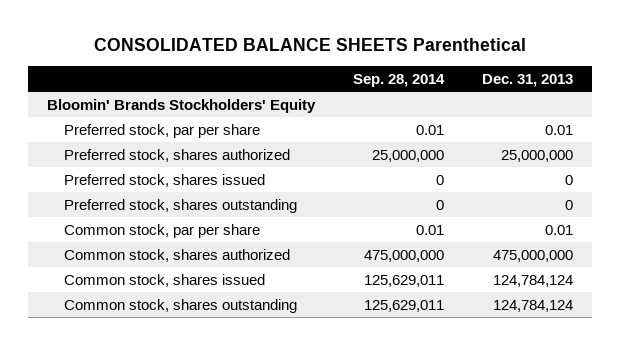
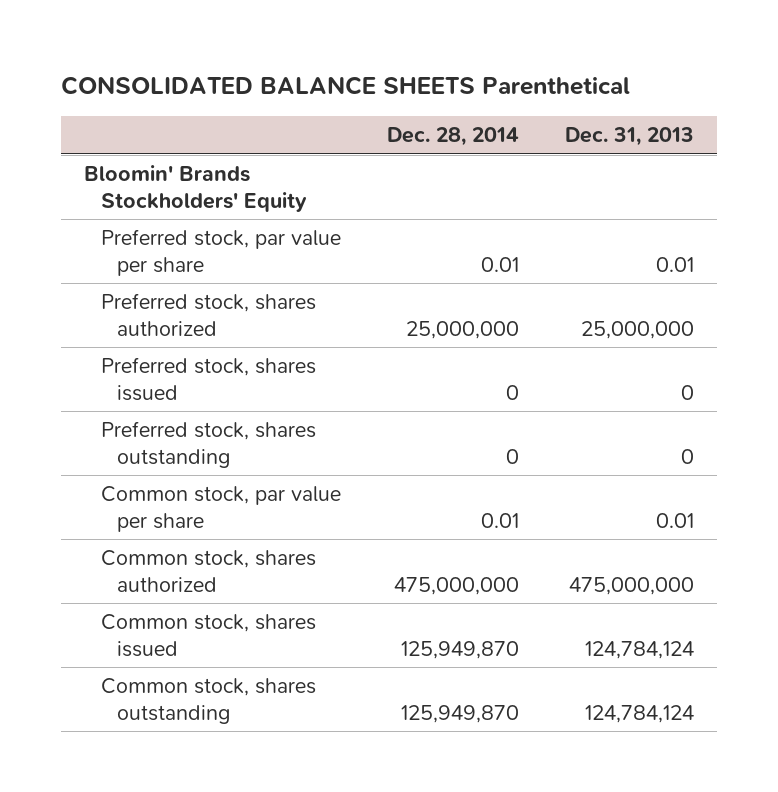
[352,74,445,88] Sep. 28, 2014 -> none
none -> [386,126,519,146] Dec. 28, 2014
[63,123,260,138] Preferred stock, par per share -> [100,229,341,276] Preferred stock, par value per share
[63,223,260,238] Common stock, par per share -> [100,486,341,532] Common stock, par value per share

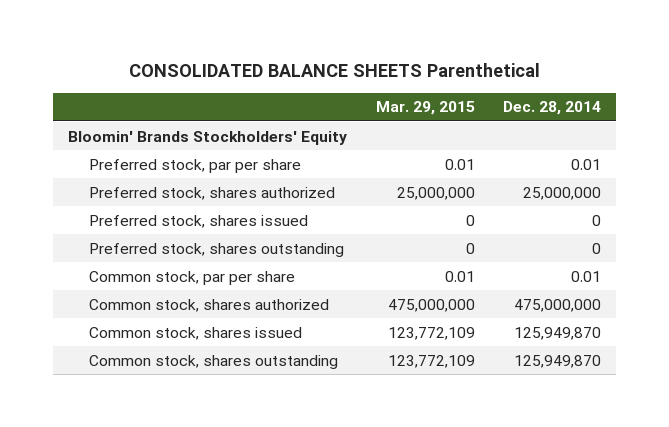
[565,126,695,146] Dec. 31, 2013 -> none
none -> [375,101,475,116] Mar. 29, 2015
[100,229,341,276] Preferred stock, par value per share -> [88,158,301,173] Preferred stock, par per share
[100,486,341,532] Common stock, par value per share -> [88,270,295,285] Common stock, par per share

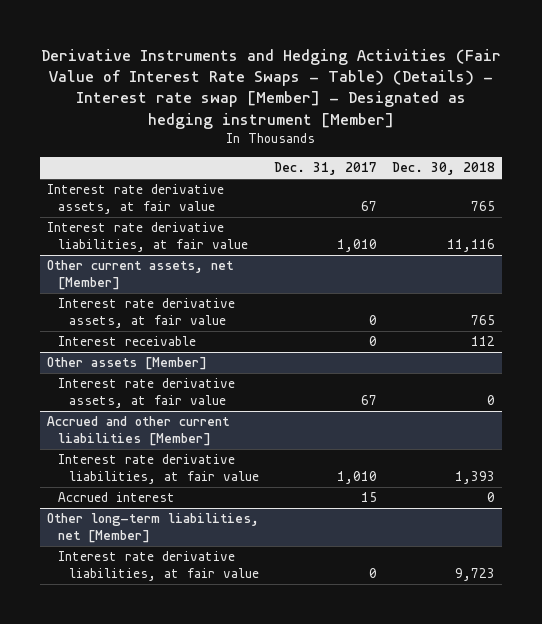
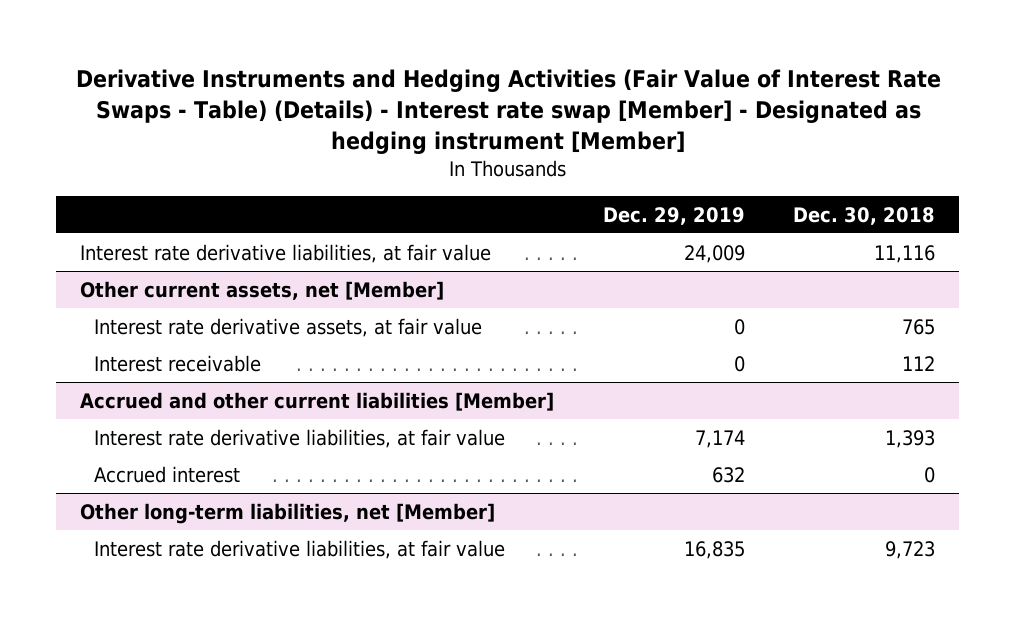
[274,162,378,176] Dec. 31, 2017 -> none
none -> [602,206,745,225] Dec. 29, 2019
[46,184,224,214] Interest rate derivative assets, at fair value -> none
[46,357,207,371] Other assets [Member] -> none
[58,378,236,408] Interest rate derivative assets, at fair value -> none

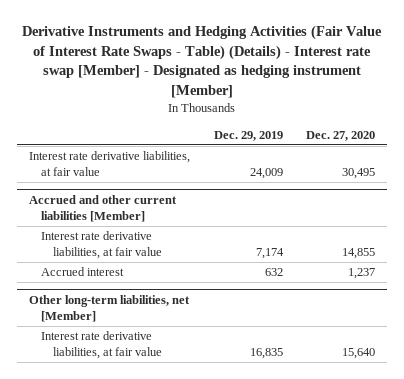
[792,206,935,225] Dec. 30, 2018 -> none
none -> [306,130,376,141] Dec. 27, 2020
[80,280,445,300] Other current assets, net [Member] -> none
[94,317,483,337] Interest rate derivative assets, at fair value -> none
[94,354,262,372] Interest receivable -> none

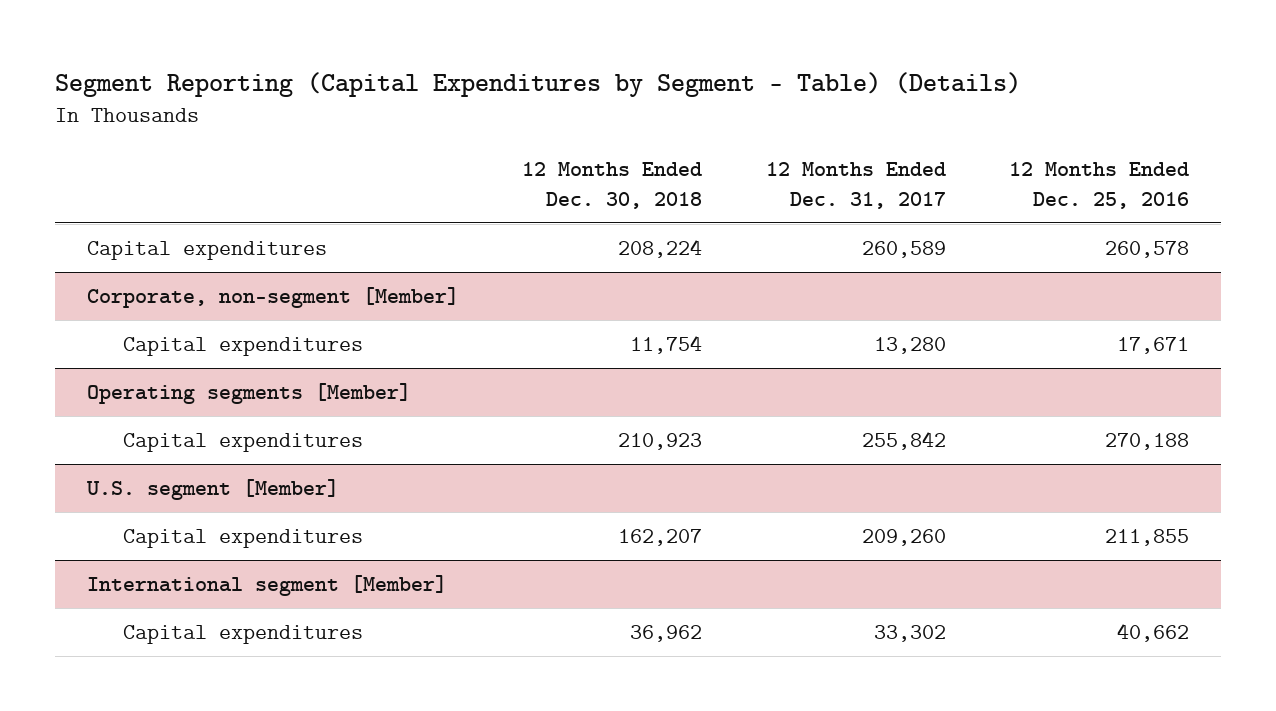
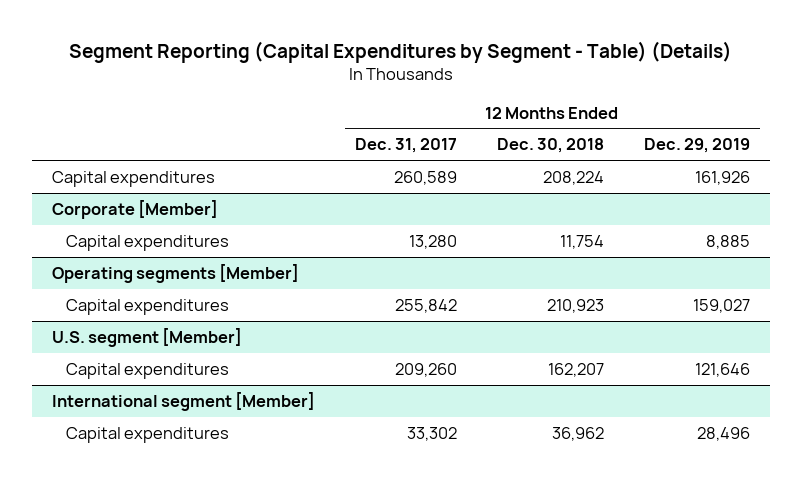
[1008,162,1189,209] 12 Months Ended Dec. 25, 2016 -> none
none -> [643,138,750,154] Dec. 29, 2019
[86,286,459,308] Corporate, non-segment [Member] -> [52,199,219,219] Corporate [Member]

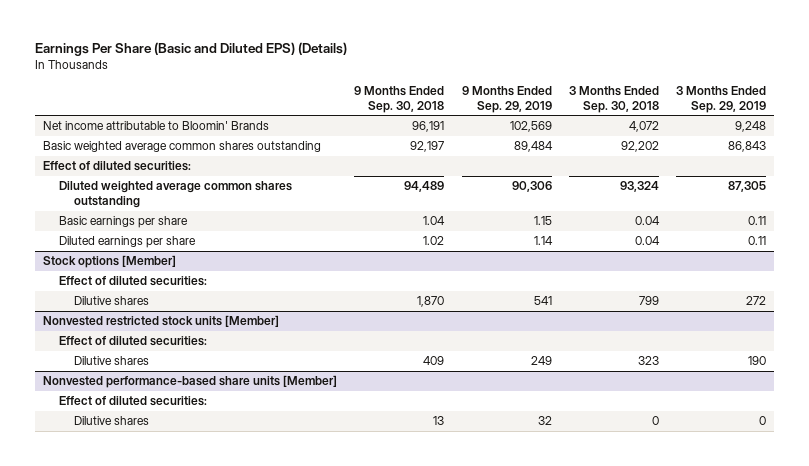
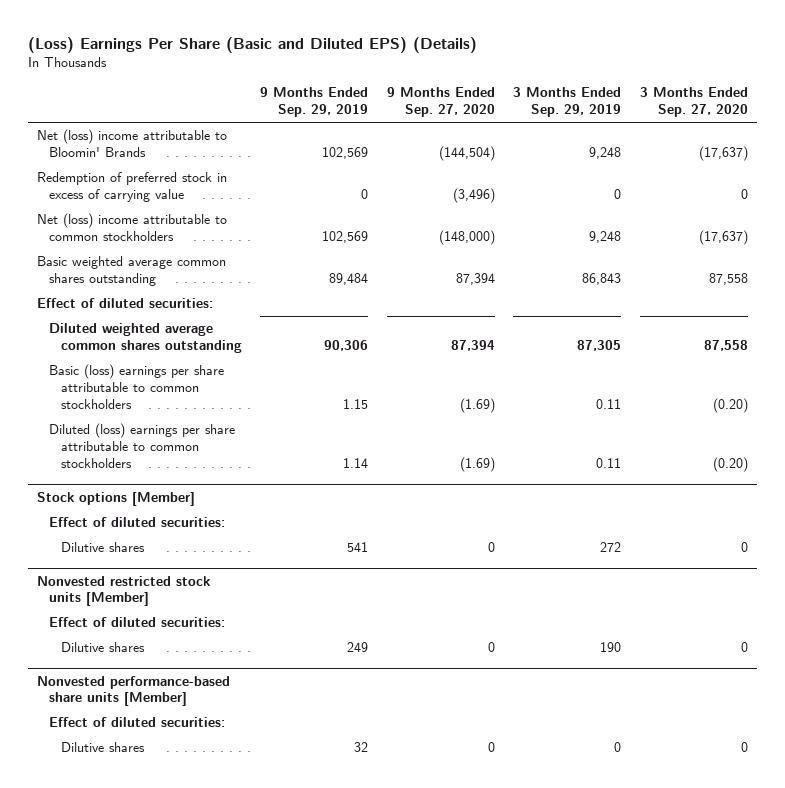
[34,42,347,57] Earnings Per Share (Basic and Diluted EPS) (Details) -> [27,36,477,53] (Loss) Earnings Per Share (Basic and Diluted EPS) (Details)
[354,86,445,113] 9 Months Ended Sep. 30, 2018 -> none
[568,86,659,113] 3 Months Ended Sep. 30, 2018 -> none
none -> [386,87,495,118] 9 Months Ended Sep. 27, 2020
none -> [639,87,748,118] 3 Months Ended Sep. 27, 2020
[43,121,270,131] Net income attributable to Bloomin' Brands -> [37,129,228,157] Net (loss) income attributable to Bloomin' Brands
none -> [37,172,228,202] Redemption of preferred stock in excess of carrying value
none -> [37,213,228,241] Net (loss) income attributable to common stockholders
[58,216,188,229] Basic earnings per share -> [48,364,224,409] Basic (loss) earnings per share attributable to common stockholders
[58,236,196,249] Diluted earnings per share -> [48,423,235,468] Diluted (loss) earnings per share attributable to common stockholders

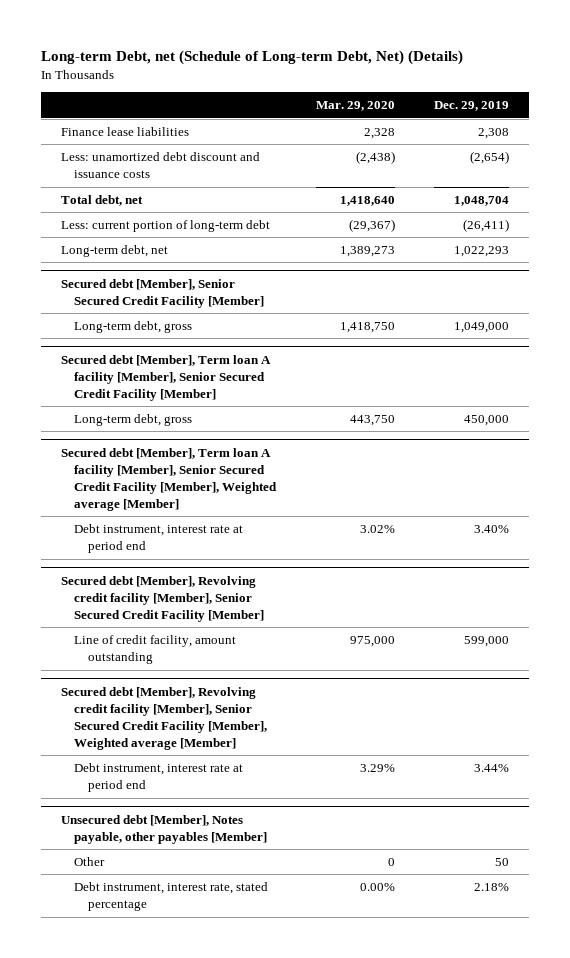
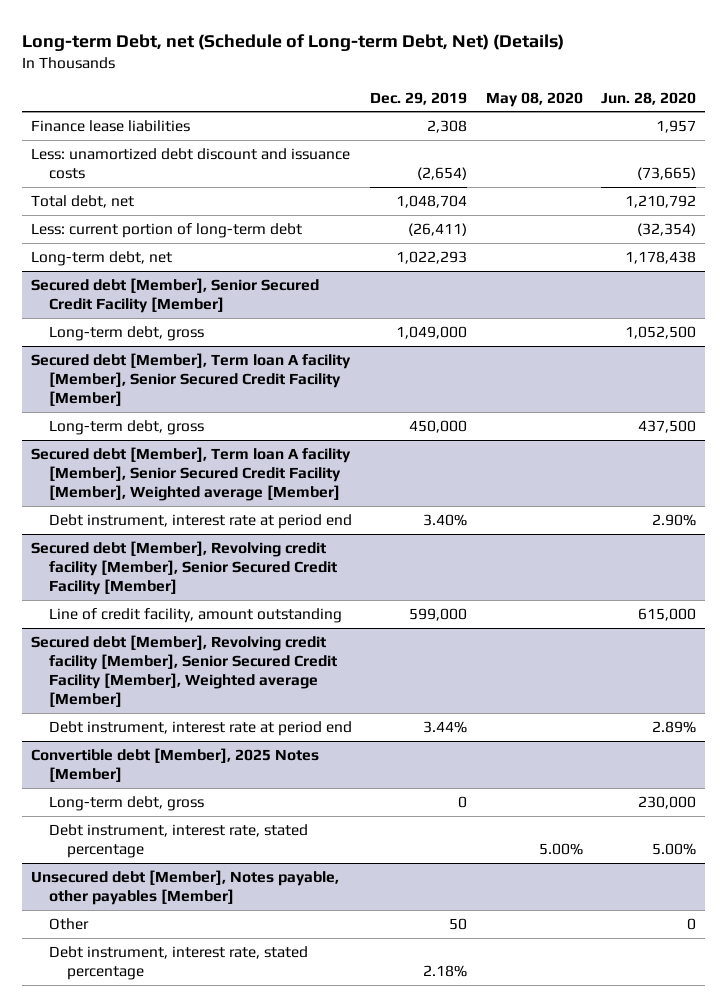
[315,101,395,112] Mar. 29, 2020 -> none
none -> [485,91,583,107] May 08, 2020
none -> [600,91,696,105] Jun. 28, 2020
none -> [31,748,320,782] Convertible debt [Member], 2025 Notes [Member]
none -> [49,796,205,812] Long-term debt, gross
none -> [49,824,309,858] Debt instrument, interest rate, stated percentage

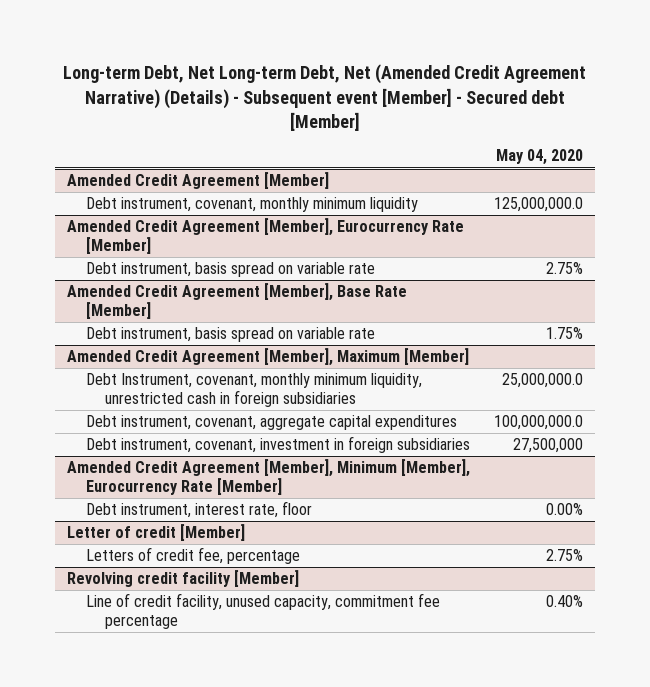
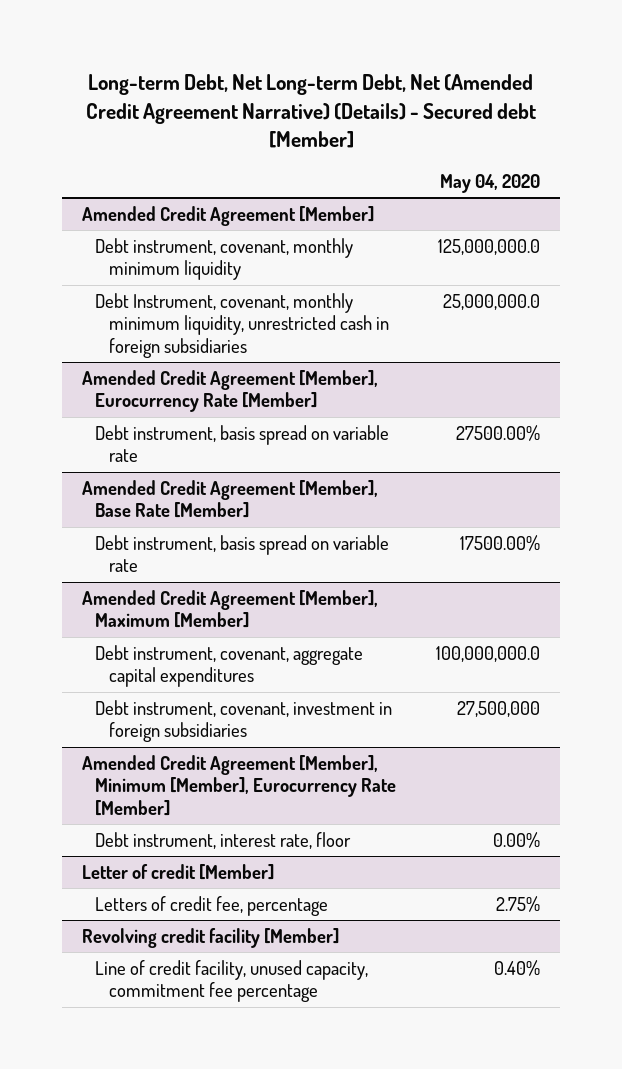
[63,64,587,132] Long-term Debt, Net Long-term Debt, Net (Amended Credit Agreement Narrative) (Details) - Subsequent event [Member] - Secured debt [Member] -> [85,74,536,148] Long-term Debt, Net Long-term Debt, Net (Amended Credit Agreement Narrative) (Details) - Secured debt [Member]
none -> [95,292,389,358] Debt Instrument, covenant, monthly minimum liquidity, unrestricted cash in foreign subsidiaries
[546,262,584,275] 2.75% -> [456,424,541,441] 27500.00%
[546,327,584,340] 1.75% -> [460,534,541,551] 17500.00%
[86,373,423,408] Debt Instrument, covenant, monthly minimum liquidity, unrestricted cash in foreign subsidiaries -> none

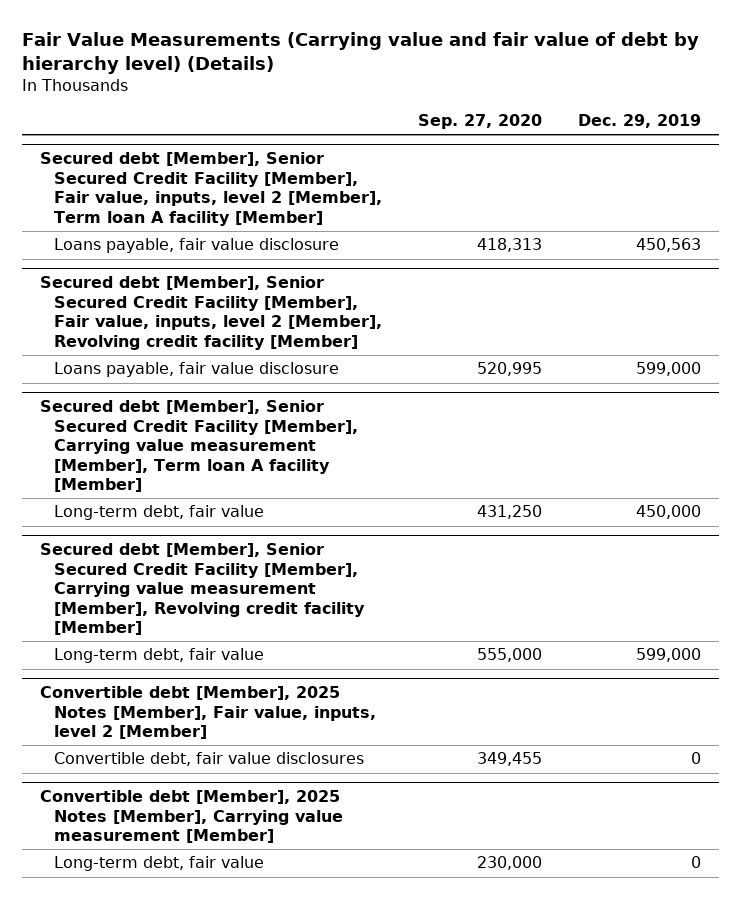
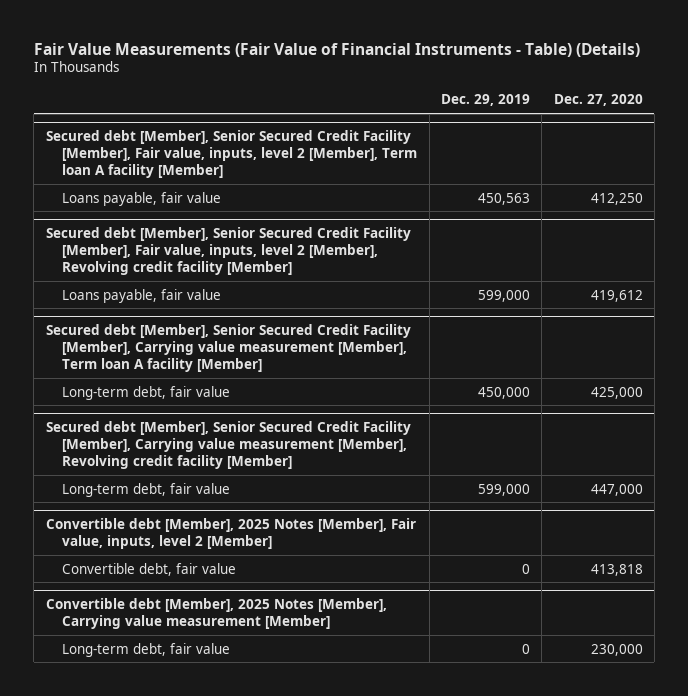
[21,31,699,74] Fair Value Measurements (Carrying value and fair value of debt by hierarchy level) (Details) -> [33,42,640,57] Fair Value Measurements (Fair Value of Financial Instruments - Table) (Details)
[418,113,543,129] Sep. 27, 2020 -> none
none -> [553,94,643,107] Dec. 27, 2020
[54,238,340,254] Loans payable, fair value disclosure -> [62,191,222,206] Loans payable, fair value
[54,362,340,378] Loans payable, fair value disclosure -> [62,288,222,303] Loans payable, fair value
[54,752,365,767] Convertible debt, fair value disclosures -> [62,562,237,576] Convertible debt, fair value

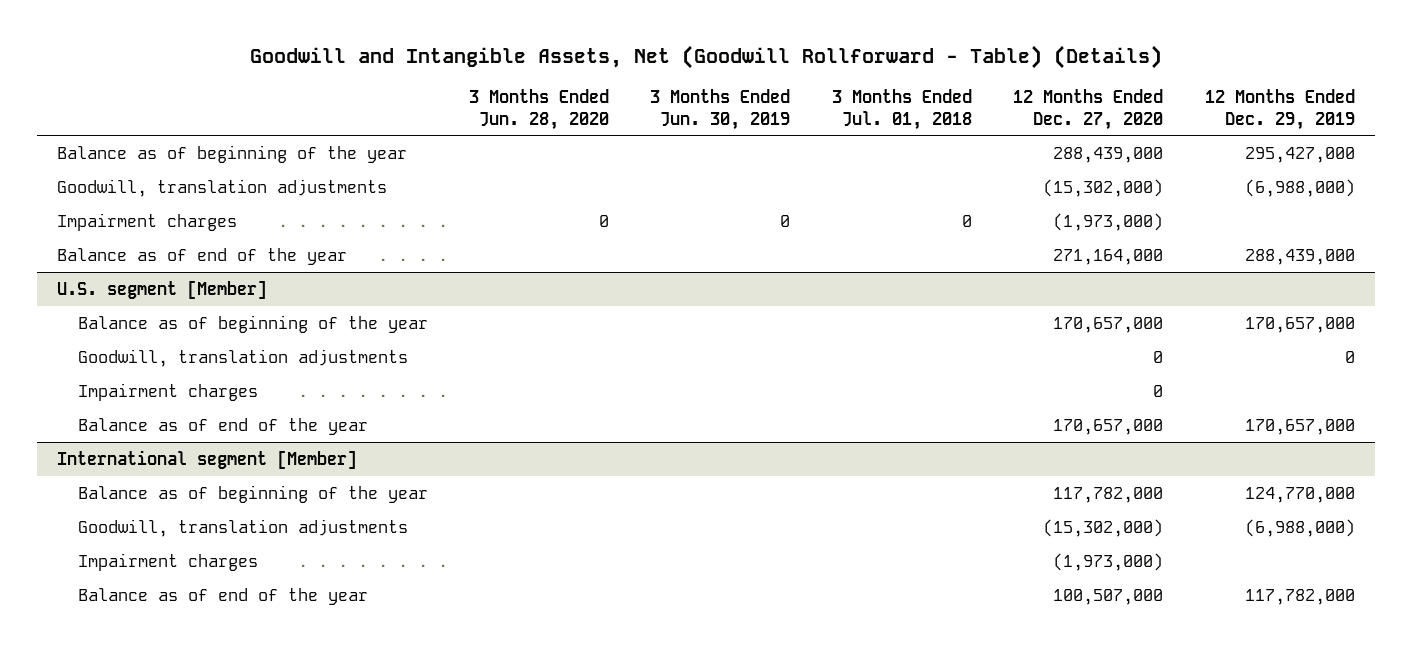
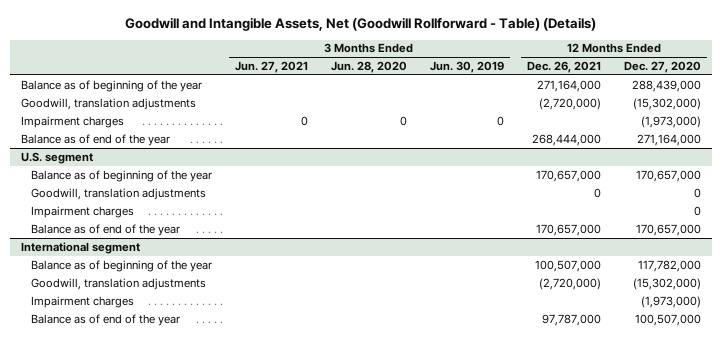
[831,89,972,130] 3 Months Ended Jul. 01, 2018 -> none
[1204,89,1355,130] 12 Months Ended Dec. 29, 2019 -> none
none -> [234,61,308,74] Jun. 27, 2021
none -> [526,61,601,74] Dec. 26, 2021
[57,279,268,299] U.S. segment [Member] -> [21,151,94,164] U.S. segment
[57,449,358,469] International segment [Member] -> [21,241,141,254] International segment

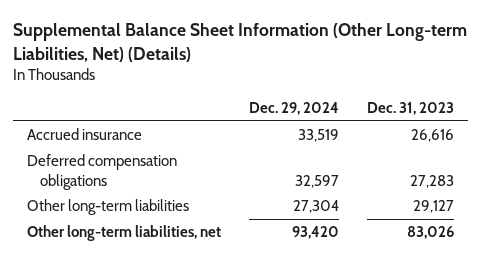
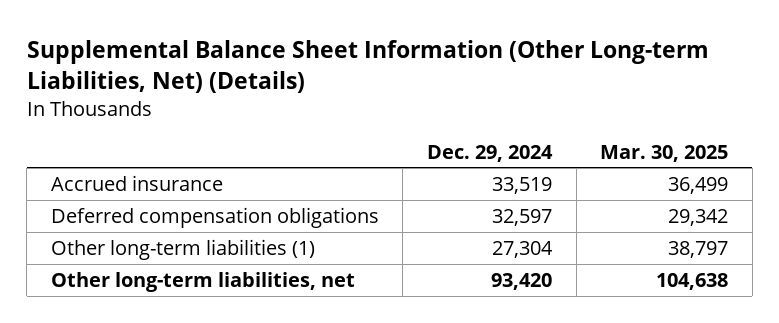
[366,102,454,116] Dec. 31, 2023 -> none
none -> [600,144,729,162] Mar. 30, 2025
[26,199,189,216] Other long-term liabilities -> [50,238,315,260] Other long-term liabilities (1)

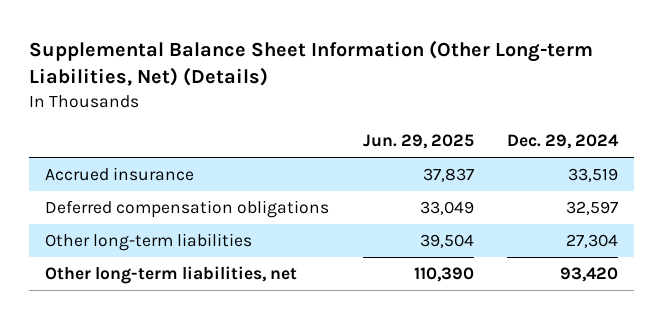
[600,144,729,162] Mar. 30, 2025 -> none
none -> [362,134,474,150] Jun. 29, 2025
[50,238,315,260] Other long-term liabilities (1) -> [45,233,253,252] Other long-term liabilities

